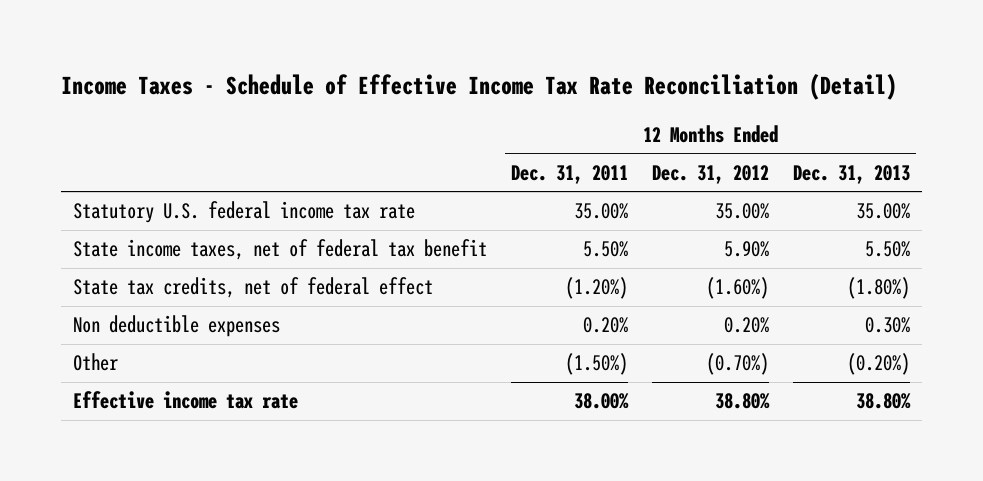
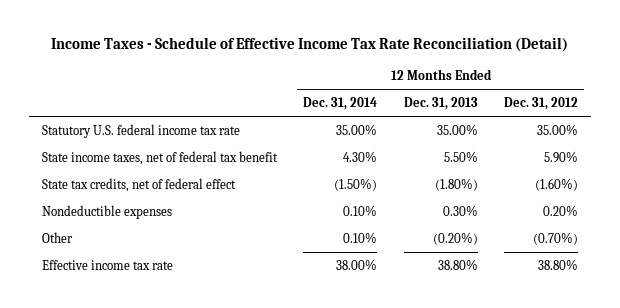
[511,164,629,184] Dec. 31, 2011 -> none
none -> [303,97,378,111] Dec. 31, 2014
[73,315,281,338] Non deductible expenses -> [41,204,172,219] Nondeductible expenses

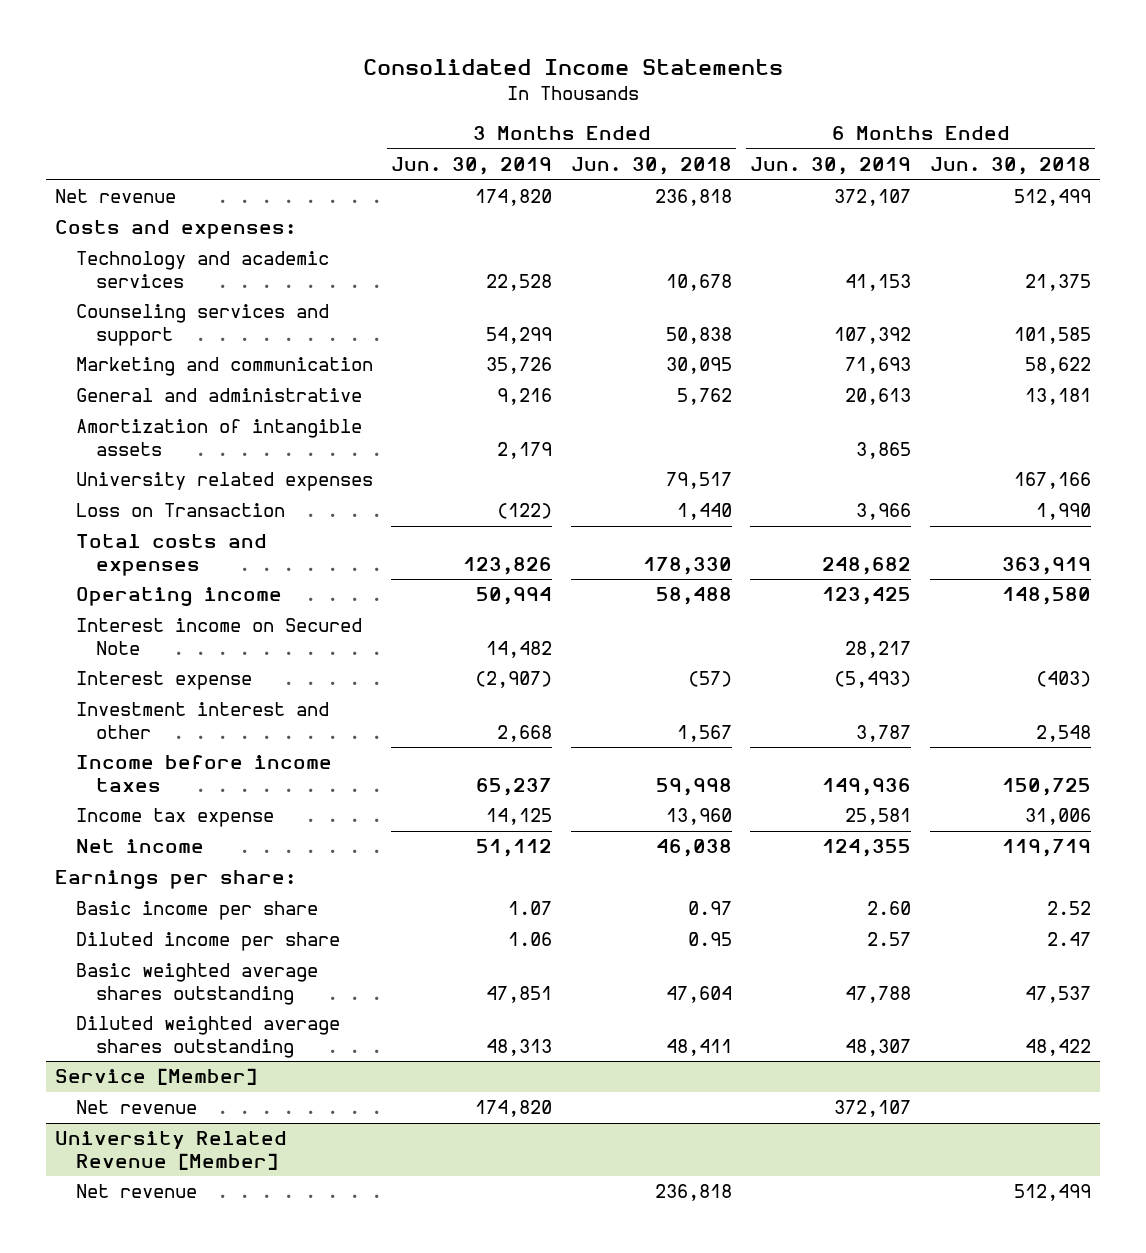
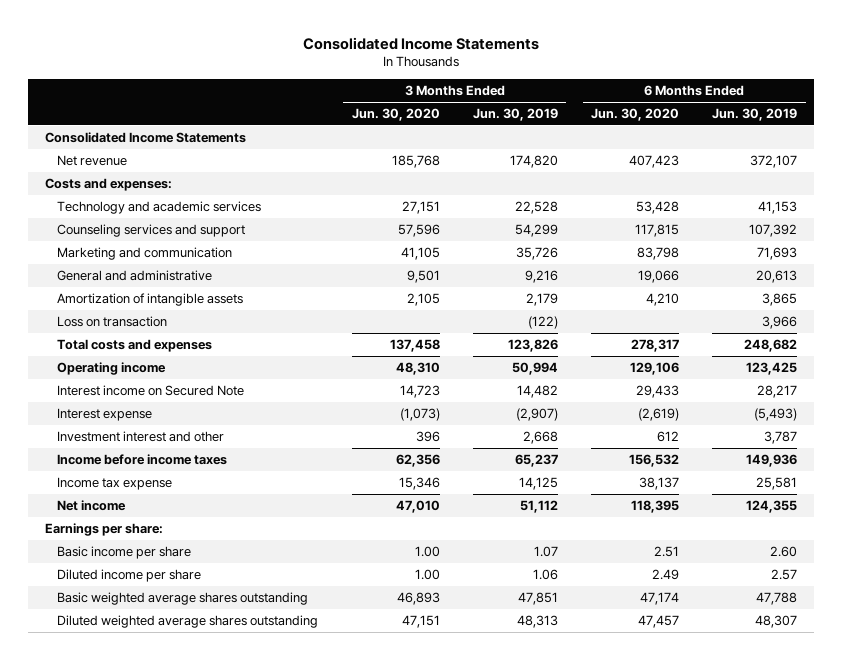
[570,157,732,176] Jun. 30, 2018 -> none
[929,157,1091,176] Jun. 30, 2018 -> none
none -> [351,108,440,122] Jun. 30, 2020
none -> [591,108,680,122] Jun. 30, 2020
none -> [45,131,247,143] Consolidated Income Statements
[75,472,373,492] University related expenses -> none
[75,503,285,518] Loss on Transaction -> [57,315,168,327] Loss on transaction
[55,1068,258,1086] Service [Member] -> none
[75,1100,197,1115] Net revenue -> none
[55,1131,288,1170] University Related Revenue [Member] -> none
[75,1184,197,1199] Net revenue -> none

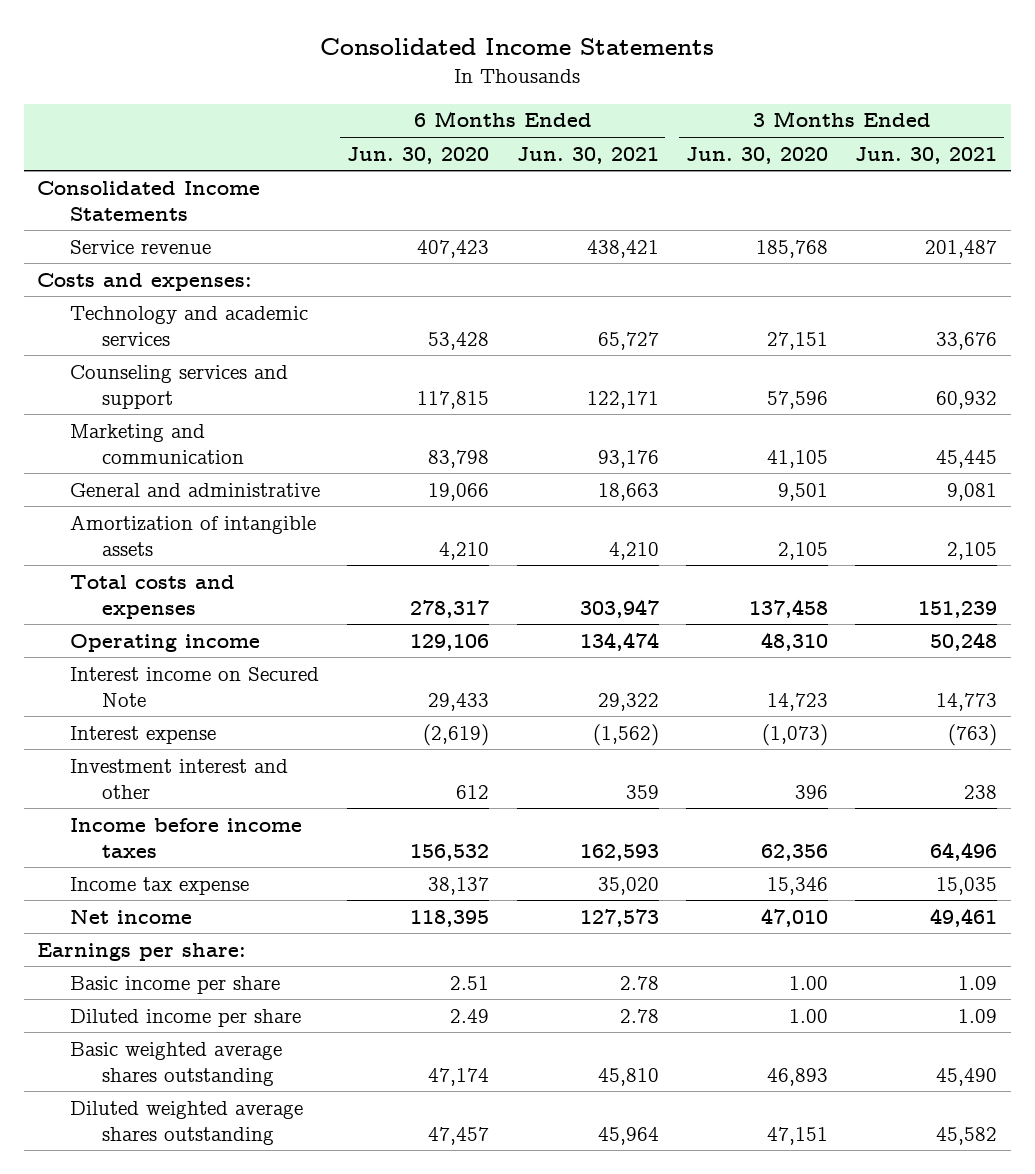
[472,108,558,122] Jun. 30, 2019 -> none
[712,108,798,122] Jun. 30, 2019 -> none
none -> [516,146,659,164] Jun. 30, 2021
none -> [855,146,998,164] Jun. 30, 2021
[57,154,128,166] Net revenue -> [69,239,211,254] Service revenue
[57,315,168,327] Loss on transaction -> none

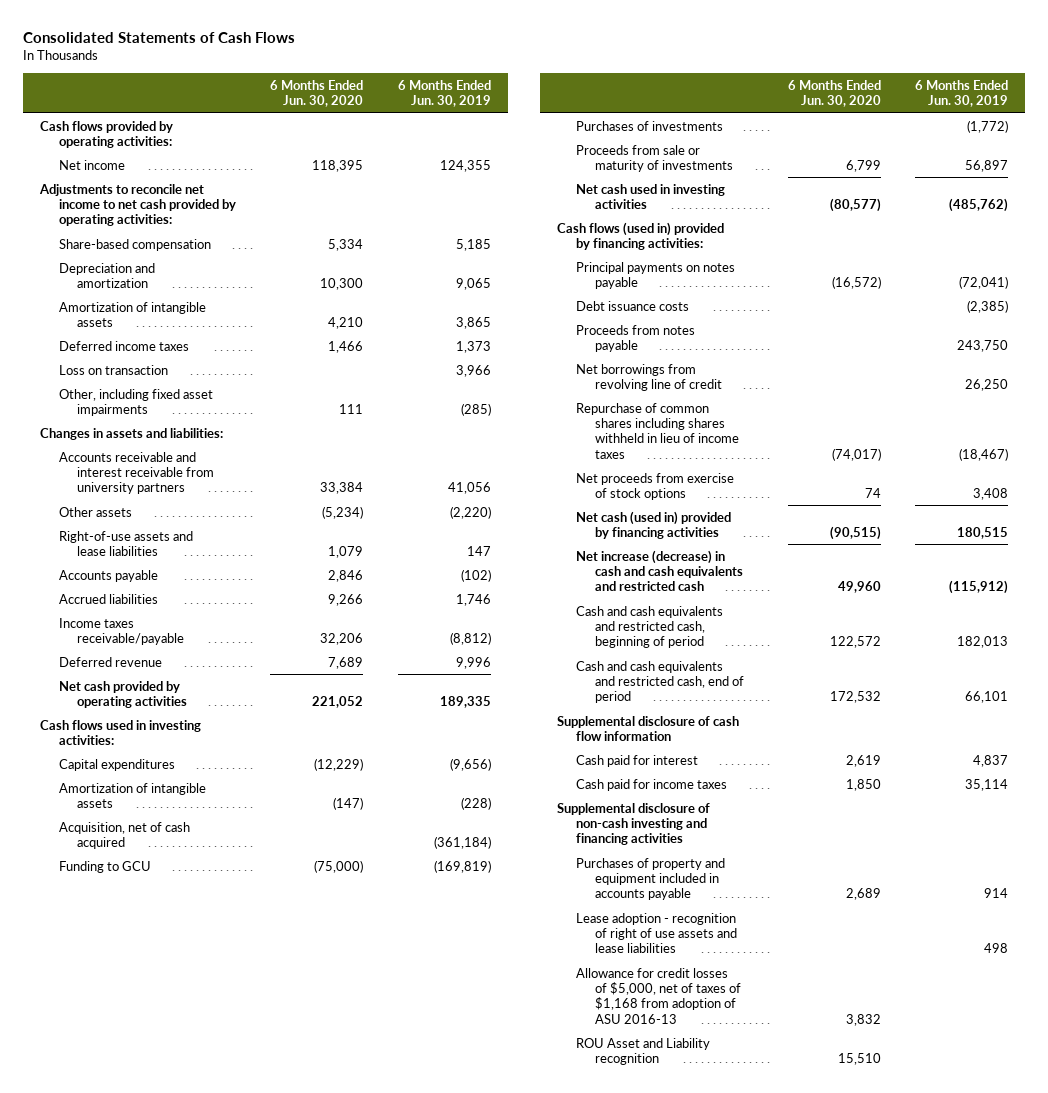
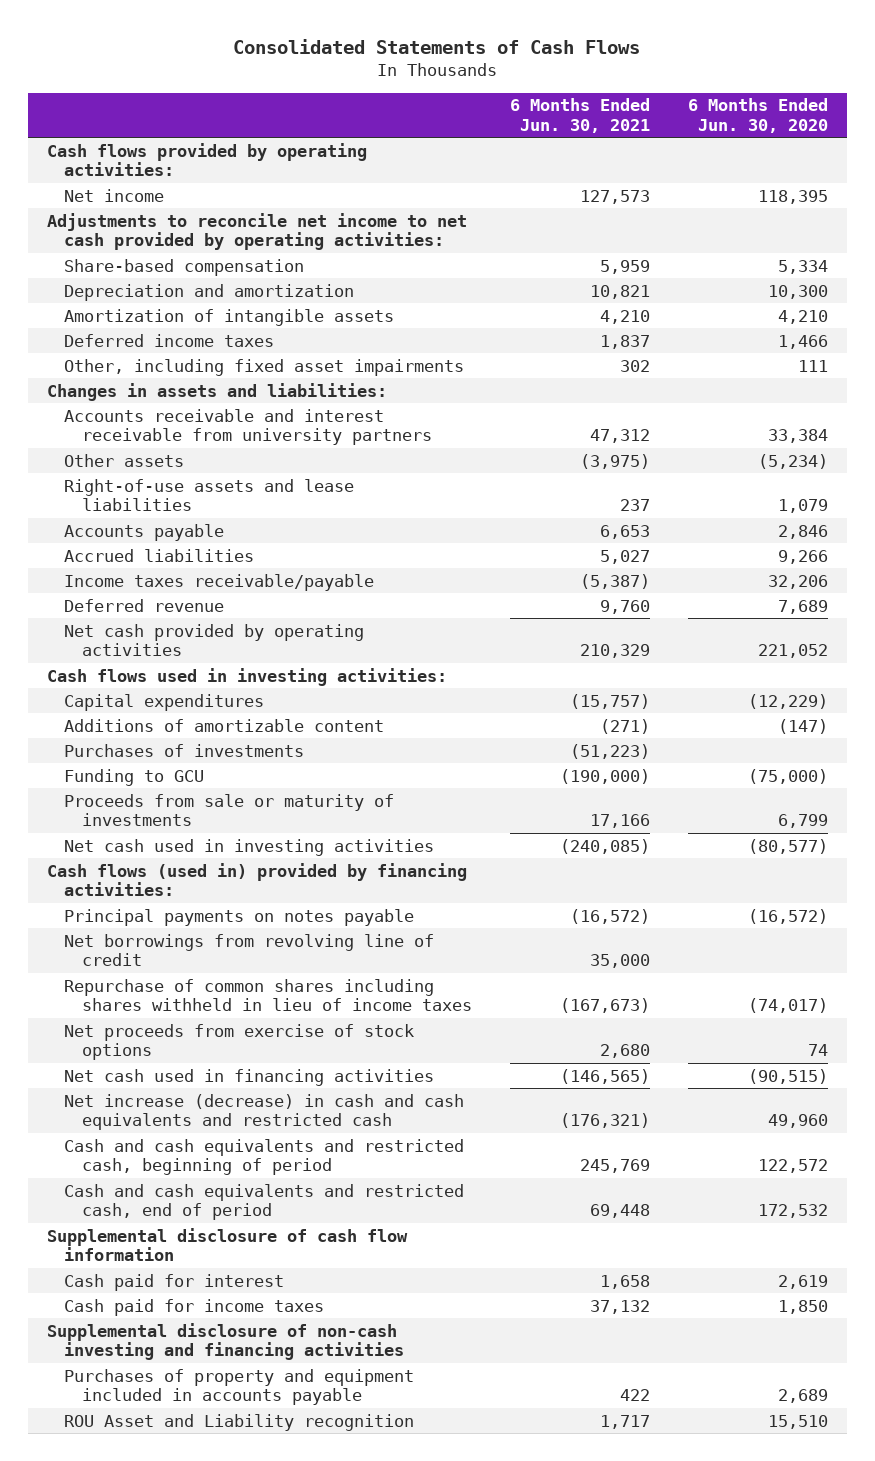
[397,79,491,108] 6 Months Ended Jun. 30, 2019 -> none
none -> [509,98,650,133] 6 Months Ended Jun. 30, 2021
[58,364,168,375] Loss on transaction -> none
[58,821,190,849] Acquisition, net of cash acquired -> none
[58,782,206,808] Amortization of intangible assets -> [64,718,385,732] Additions of amortizable content
[58,860,151,873] Funding to GCU -> [64,768,205,786] Funding to GCU
[576,300,690,311] Debt issuance costs -> none
[576,324,696,352] Proceeds from notes payable -> none
[576,510,732,539] Net cash (used in) provided by financing activities -> [64,1068,435,1086] Net cash used in financing activities
[576,912,737,954] Lease adoption - recognition of right of use assets and lease liabilities -> none
[576,967,741,1024] Allowance for credit losses of $5,000, net of taxes of $1,168 from adoption of ASU 2016-13 -> none

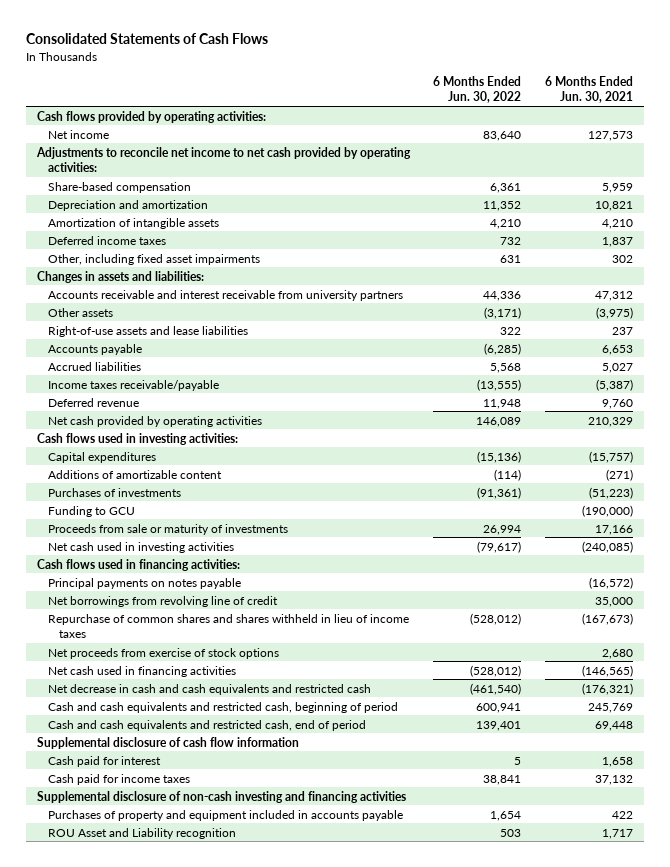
[687,98,828,133] 6 Months Ended Jun. 30, 2020 -> none
none -> [433,76,522,104] 6 Months Ended Jun. 30, 2022
[46,862,467,897] Cash flows (used in) provided by financing activities: -> [37,558,241,571] Cash flows used in financing activities:
[64,978,472,1012] Repurchase of common shares including shares withheld in lieu of income taxes -> [48,613,410,638] Repurchase of common shares and shares withheld in lieu of income taxes
[64,1093,465,1131] Net increase (decrease) in cash and cash equivalents and restricted cash -> [48,683,372,695] Net decrease in cash and cash equivalents and restricted cash

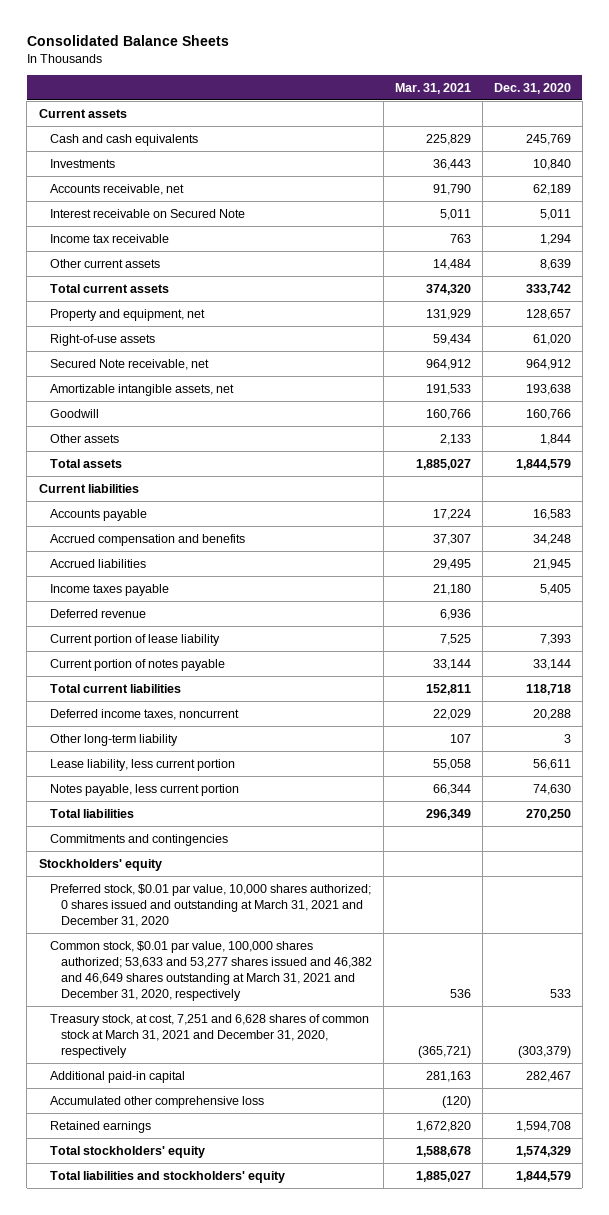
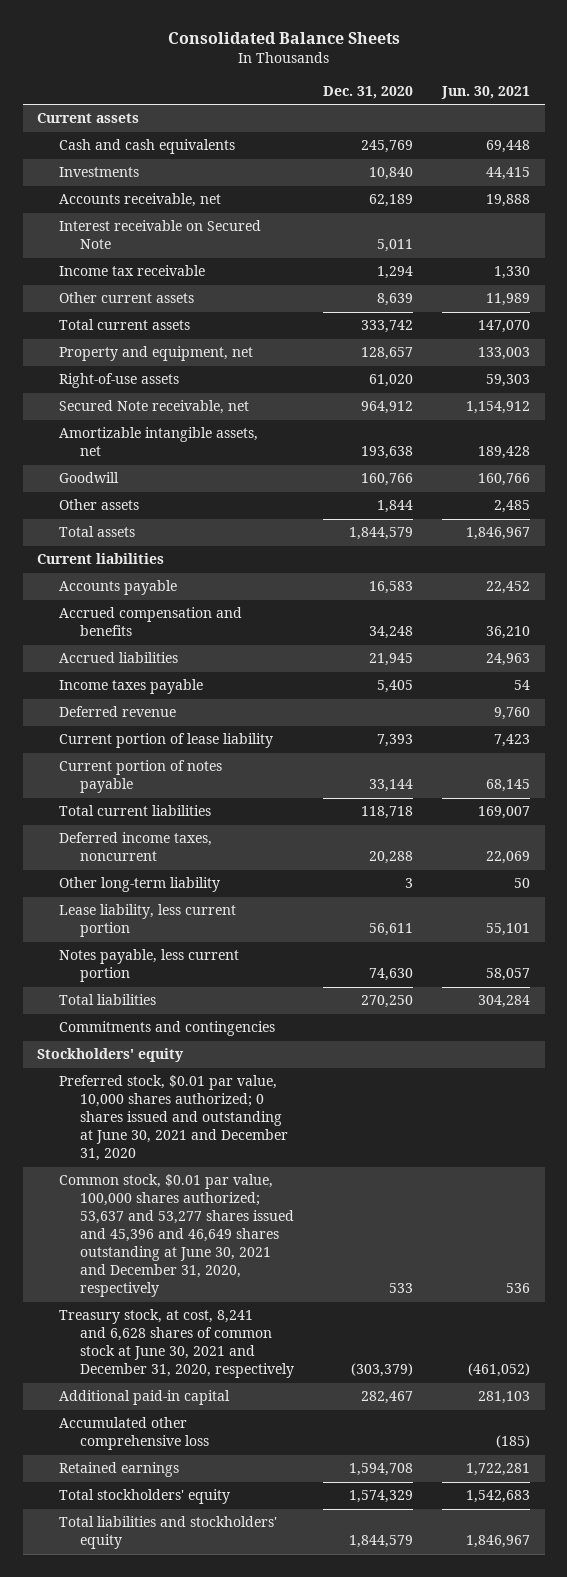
[394,82,471,94] Mar. 31, 2021 -> none
none -> [441,85,531,99] Jun. 30, 2021
[49,883,371,927] Preferred stock, $0.01 par value, 10,000 shares authorized; 0 shares issued and outstanding at March 31, 2021 and December 31, 2020 -> [58,1075,289,1162] Preferred stock, $0.01 par value, 10,000 shares authorized; 0 shares issued and outstanding at June 30, 2021 and December 31, 2020
[49,940,372,1001] Common stock, $0.01 par value, 100,000 shares authorized; 53,633 and 53,277 shares issued and 46,382 and 46,649 shares outstanding at March 31, 2021 and December 31, 2020, respectively -> [58,1174,295,1298] Common stock, $0.01 par value, 100,000 shares authorized; 53,637 and 53,277 shares issued and 45,396 and 46,649 shares outstanding at June 30, 2021 and December 31, 2020, respectively
[49,1013,369,1058] Treasury stock, at cost, 7,251 and 6,628 shares of common stock at March 31, 2021 and December 31, 2020, respectively -> [58,1309,295,1379] Treasury stock, at cost, 8,241 and 6,628 shares of common stock at June 30, 2021 and December 31, 2020, respectively

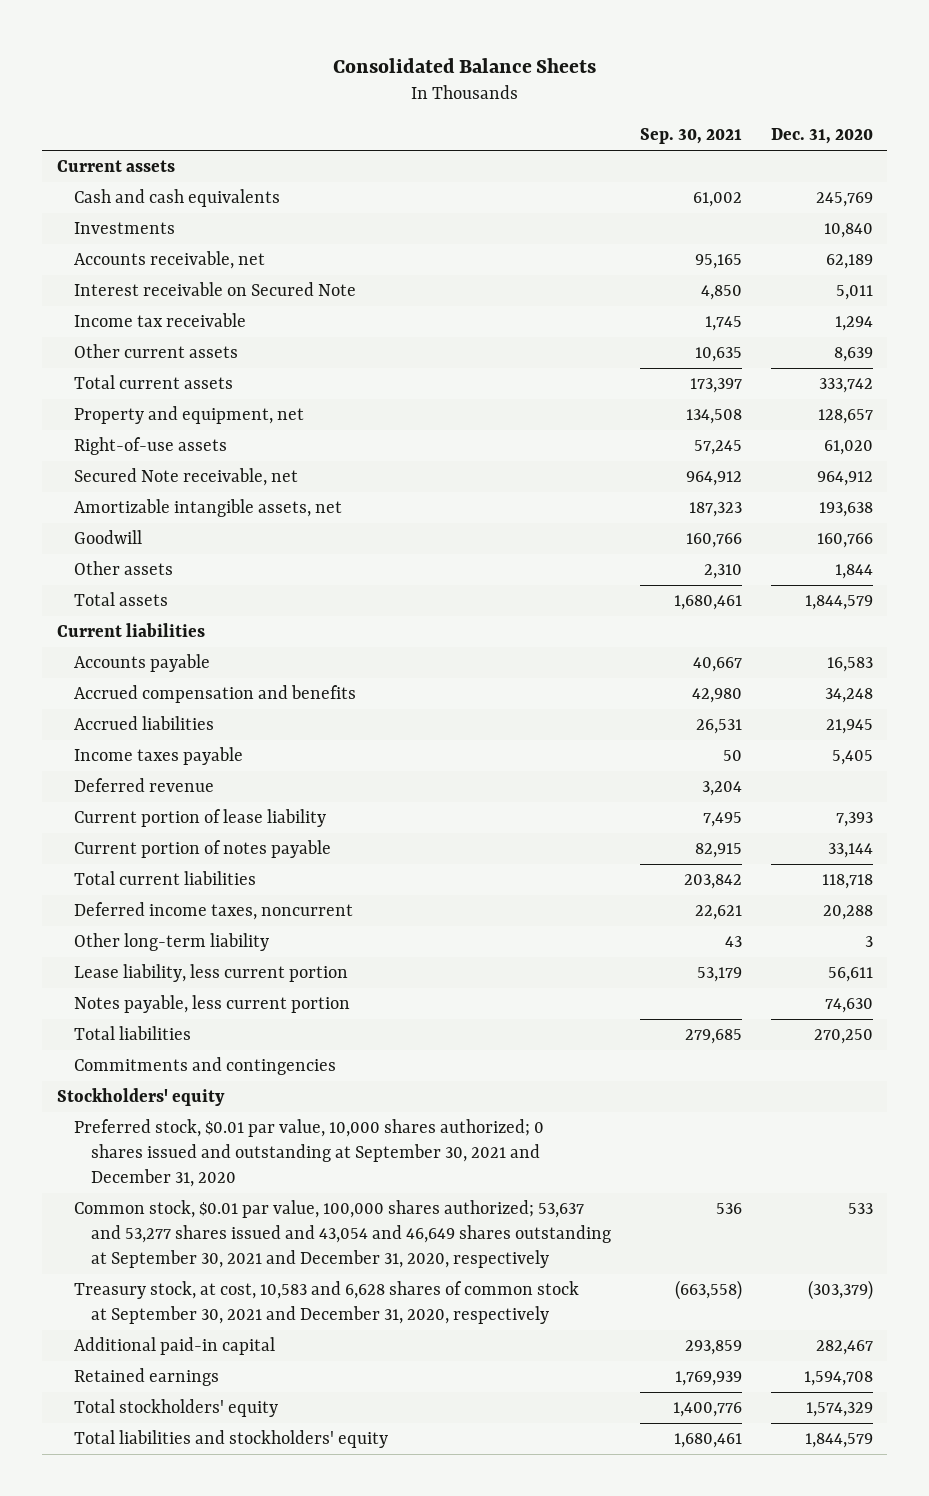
[441,85,531,99] Jun. 30, 2021 -> none
none -> [639,128,742,145] Sep. 30, 2021
[58,1075,289,1162] Preferred stock, $0.01 par value, 10,000 shares authorized; 0 shares issued and outstanding at June 30, 2021 and December 31, 2020 -> [73,1119,544,1187] Preferred stock, $0.01 par value, 10,000 shares authorized; 0 shares issued and outstanding at September 30, 2021 and December 31, 2020
[58,1174,295,1298] Common stock, $0.01 par value, 100,000 shares authorized; 53,637 and 53,277 shares issued and 45,396 and 46,649 shares outstanding at June 30, 2021 and December 31, 2020, respectively -> [73,1200,612,1268] Common stock, $0.01 par value, 100,000 shares authorized; 53,637 and 53,277 shares issued and 43,054 and 46,649 shares outstanding at September 30, 2021 and December 31, 2020, respectively
[58,1309,295,1379] Treasury stock, at cost, 8,241 and 6,628 shares of common stock at June 30, 2021 and December 31, 2020, respectively -> [73,1281,579,1324] Treasury stock, at cost, 10,583 and 6,628 shares of common stock at September 30, 2021 and December 31, 2020, respectively
[58,1417,210,1451] Accumulated other comprehensive loss -> none

